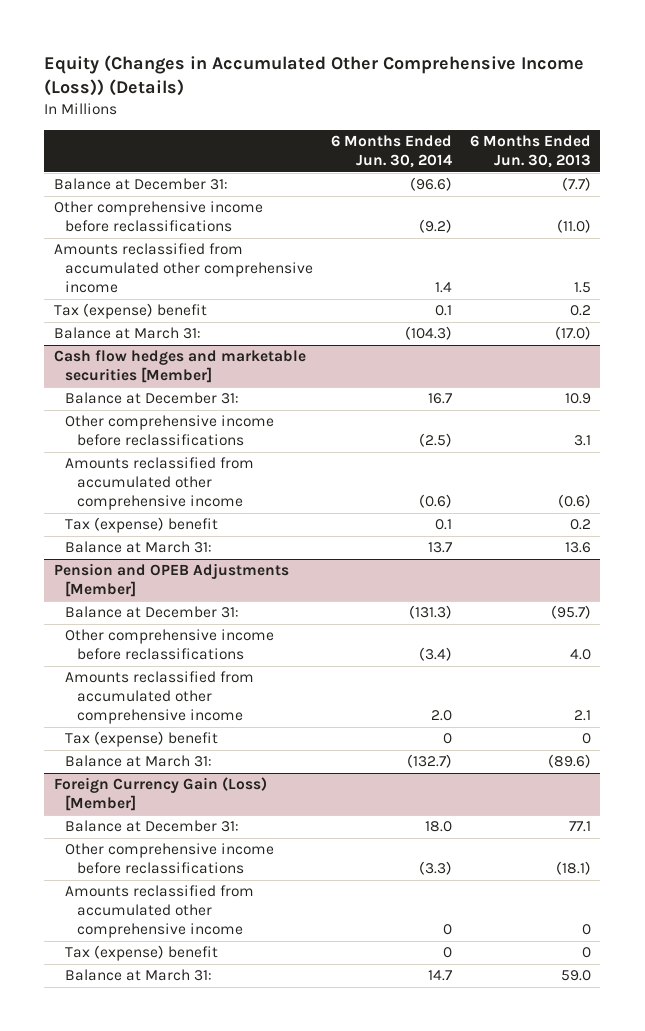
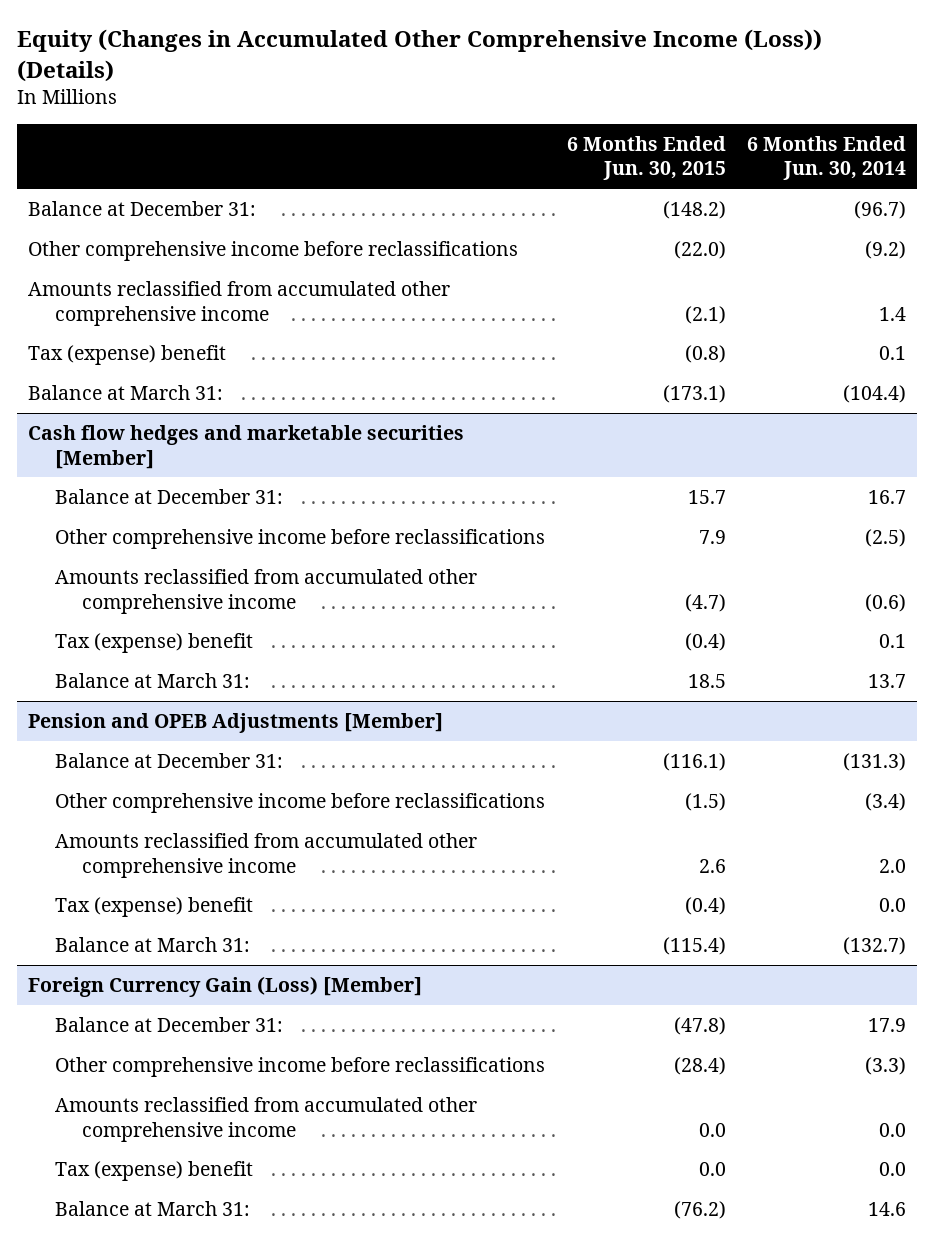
[470,135,592,169] 6 Months Ended Jun. 30, 2013 -> none
none -> [566,135,726,181] 6 Months Ended Jun. 30, 2015
[410,177,453,192] (96.6) -> [854,200,907,219] (96.7)
[405,326,453,341] (104.3) -> [843,384,907,403] (104.4)
[443,733,453,745] 0 -> [879,897,907,912] 0.0
[425,821,453,833] 18.0 -> [868,1017,907,1032] 17.9
[443,924,453,936] 0 -> [879,1122,907,1137] 0.0
[443,947,453,959] 0 -> [879,1161,907,1176] 0.0
[428,970,453,982] 14.7 -> [868,1201,907,1216] 14.6

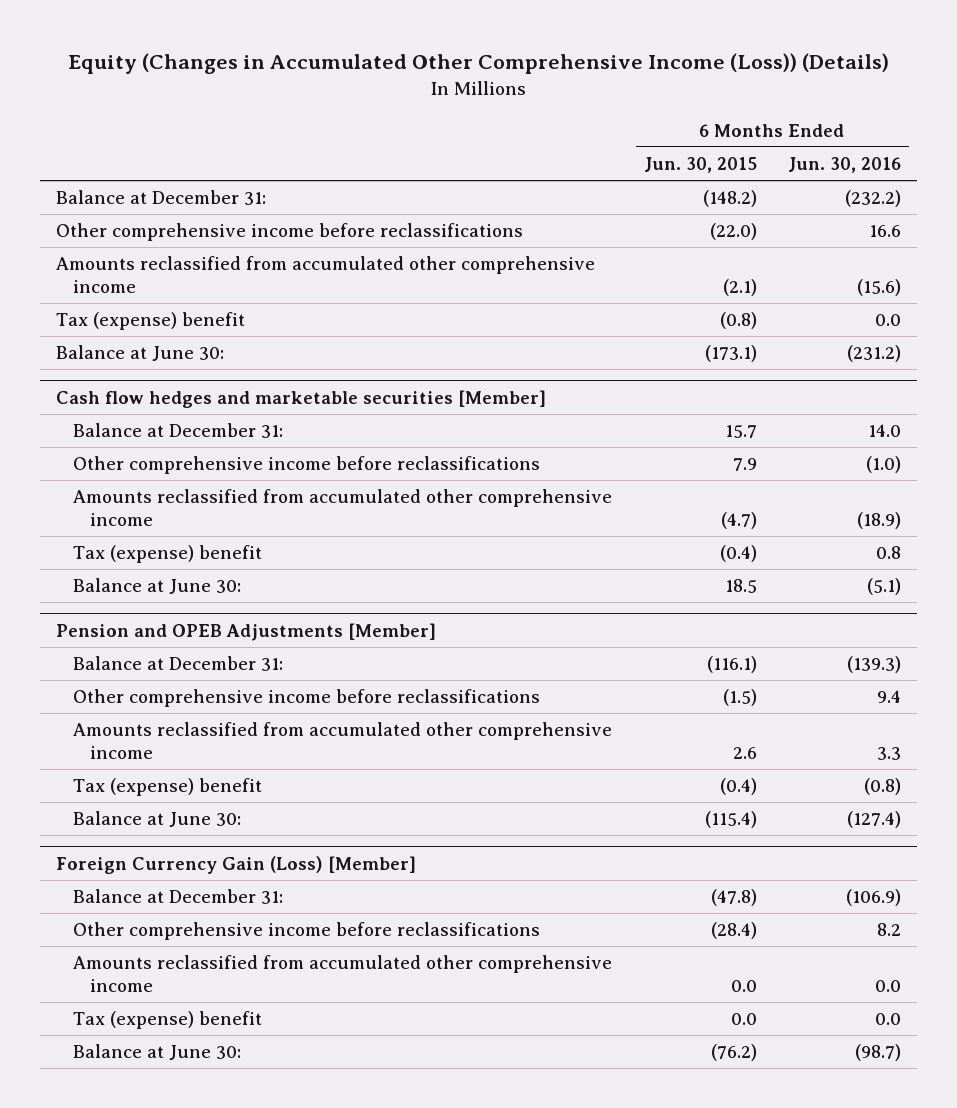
[747,135,907,181] 6 Months Ended Jun. 30, 2014 -> none
none -> [788,157,902,174] Jun. 30, 2016
[27,384,223,400] Balance at March 31: -> [56,345,225,362] Balance at June 30:
[54,672,250,688] Balance at March 31: -> [72,578,241,595] Balance at June 30:
[54,936,250,952] Balance at March 31: -> [72,811,241,828] Balance at June 30:
[54,1200,250,1216] Balance at March 31: -> [72,1044,241,1061] Balance at June 30:

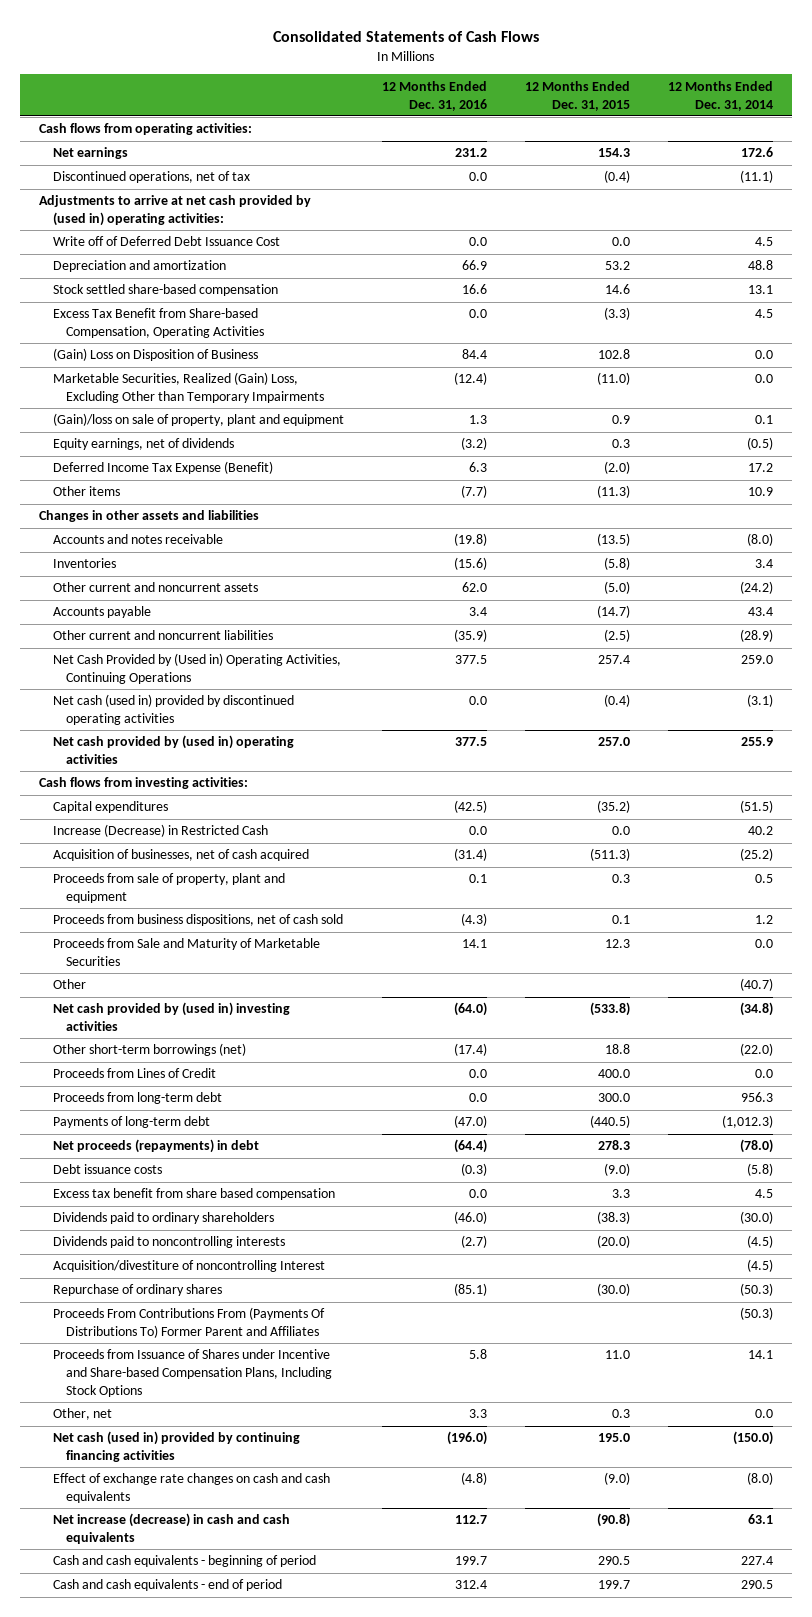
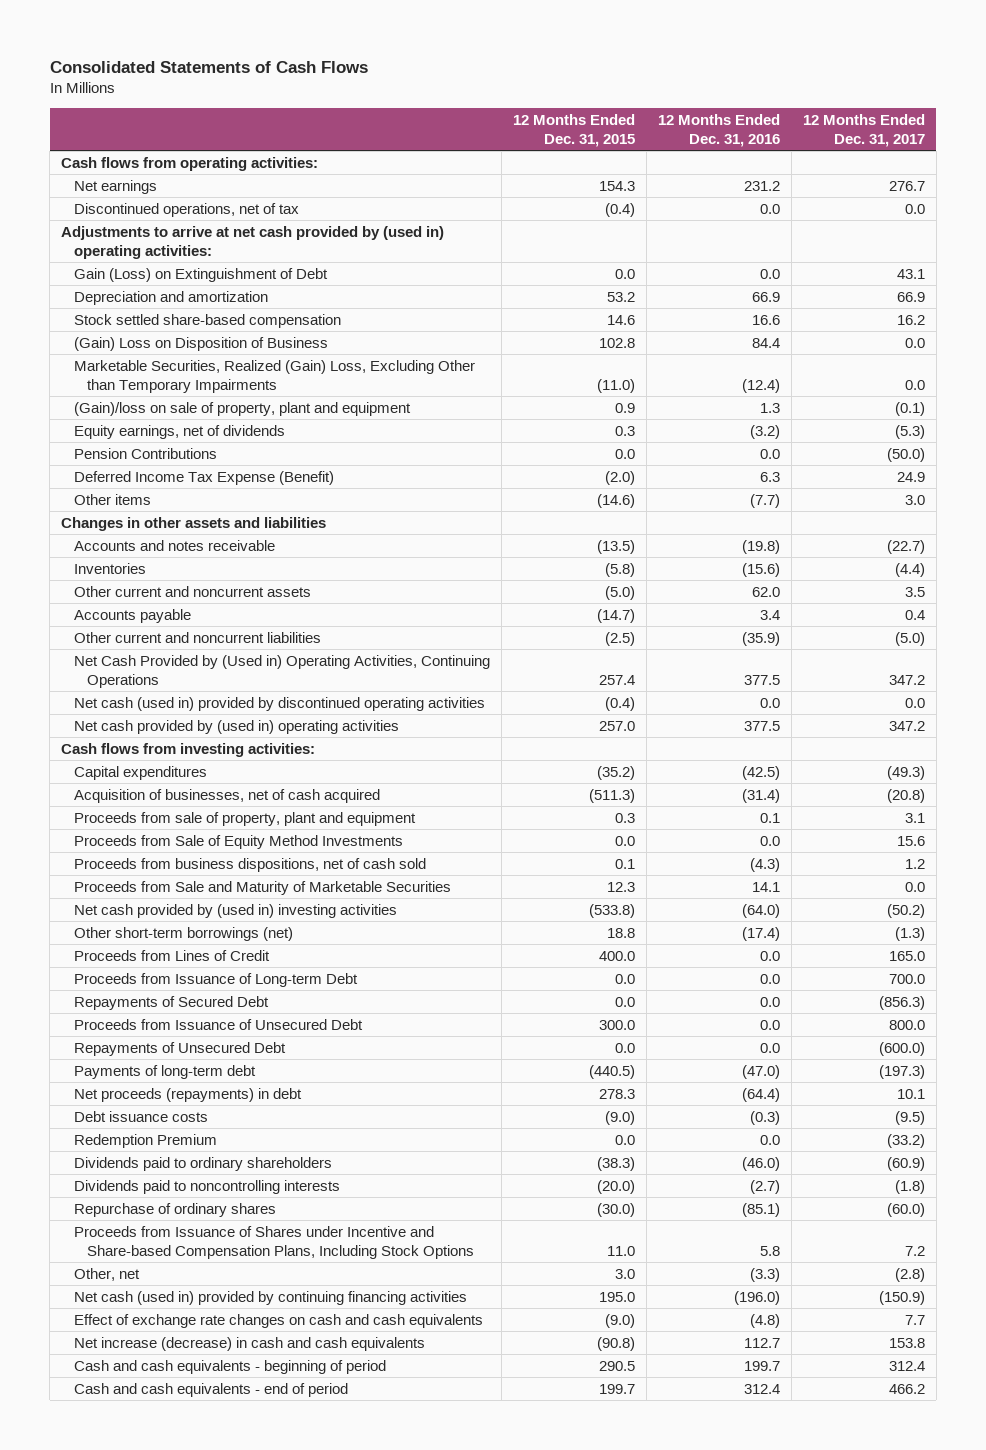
[668,80,774,111] 12 Months Ended Dec. 31, 2014 -> none
none -> [802,113,925,147] 12 Months Ended Dec. 31, 2017
[52,236,280,247] Write off of Deferred Debt Issuance Cost -> none
none -> [74,267,329,282] Gain (Loss) on Extinguishment of Debt
[52,308,265,339] Excess Tax Benefit from Share-based Compensation, Operating Activities -> none
none -> [74,447,218,459] Pension Contributions
[596,485,630,499] (11.3) -> [597,493,636,508] (14.6)
[52,824,268,838] Increase (Decrease) in Restricted Cash -> none
none -> [74,834,404,849] Proceeds from Sale of Equity Method Investments
[52,979,86,990] Other -> none
[52,1092,222,1105] Proceeds from long-term debt -> [74,972,359,987] Proceeds from Issuance of Long-term Debt
[597,1093,630,1103] 300.0 -> [615,973,636,984] 0.0
none -> [74,995,270,1010] Repayments of Secured Debt
none -> [74,1018,364,1030] Proceeds from Issuance of Unsecured Debt
none -> [74,1041,287,1056] Repayments of Unsecured Debt
[52,1188,335,1201] Excess tax benefit from share based compensation -> none
none -> [74,1133,218,1148] Redemption Premium
[52,1260,325,1273] Acquisition/divestiture of noncontrolling Interest -> none
[52,1307,325,1339] Proceeds From Contributions From (Payments Of Distributions To) Former Parent and Affiliates -> none
[468,1409,487,1419] 3.3 -> [750,1267,781,1282] (3.3)
[611,1409,630,1419] 0.3 -> [615,1268,636,1279] 3.0

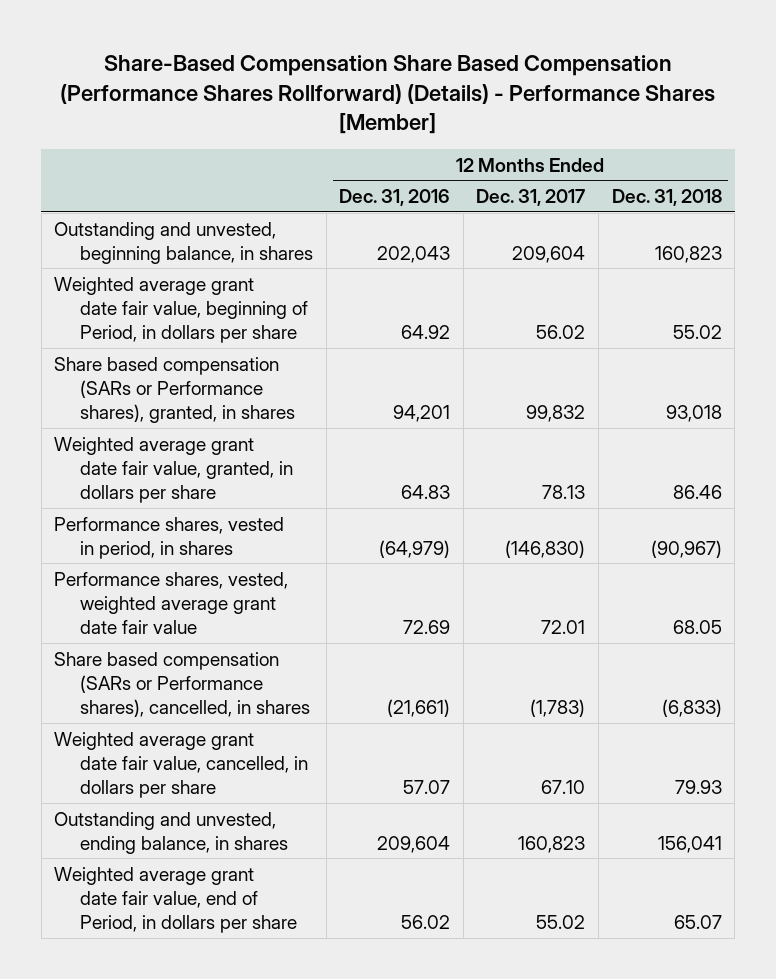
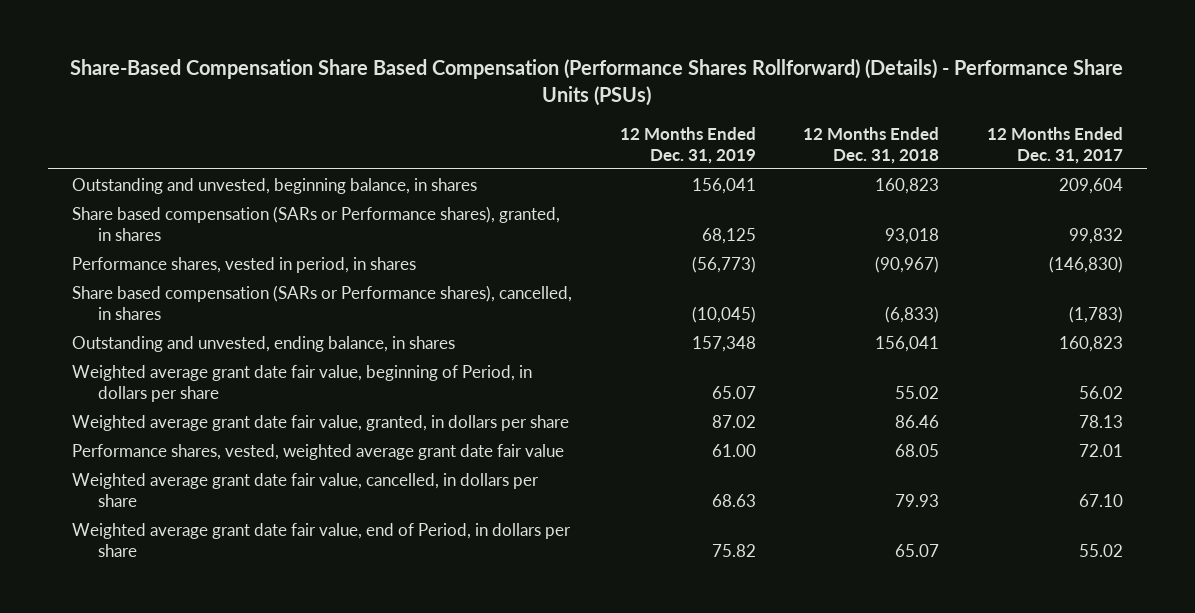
[60,54,716,135] Share-Based Compensation Share Based Compensation (Performance Shares Rollforward) (Details) - Performance Shares [Member] -> [70,58,1124,106] Share-Based Compensation Share Based Compensation (Performance Shares Rollforward) (Details) - Performance Share Units (PSUs)
[339,188,451,206] Dec. 31, 2016 -> none
none -> [619,126,756,164] 12 Months Ended Dec. 31, 2019
[54,276,308,344] Weighted average grant date fair value, beginning of Period, in dollars per share -> [72,364,533,402] Weighted average grant date fair value, beginning of Period, in dollars per share
[54,436,293,504] Weighted average grant date fair value, granted, in dollars per share -> [72,414,570,431] Weighted average grant date fair value, granted, in dollars per share
[54,571,289,635] Performance shares, vested, weighted average grant date fair value -> [72,443,565,460] Performance shares, vested, weighted average grant date fair value
[54,731,308,799] Weighted average grant date fair value, cancelled, in dollars per share -> [72,472,540,507] Weighted average grant date fair value, cancelled, in dollars per share

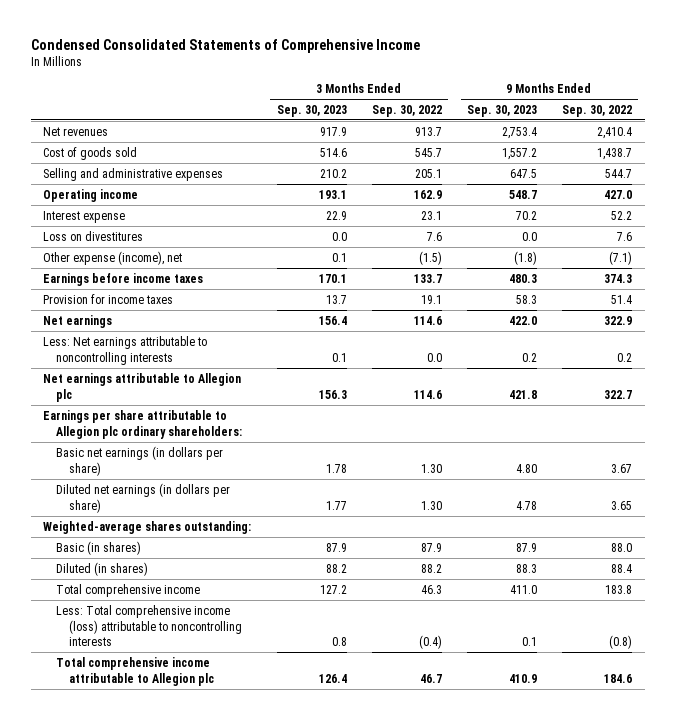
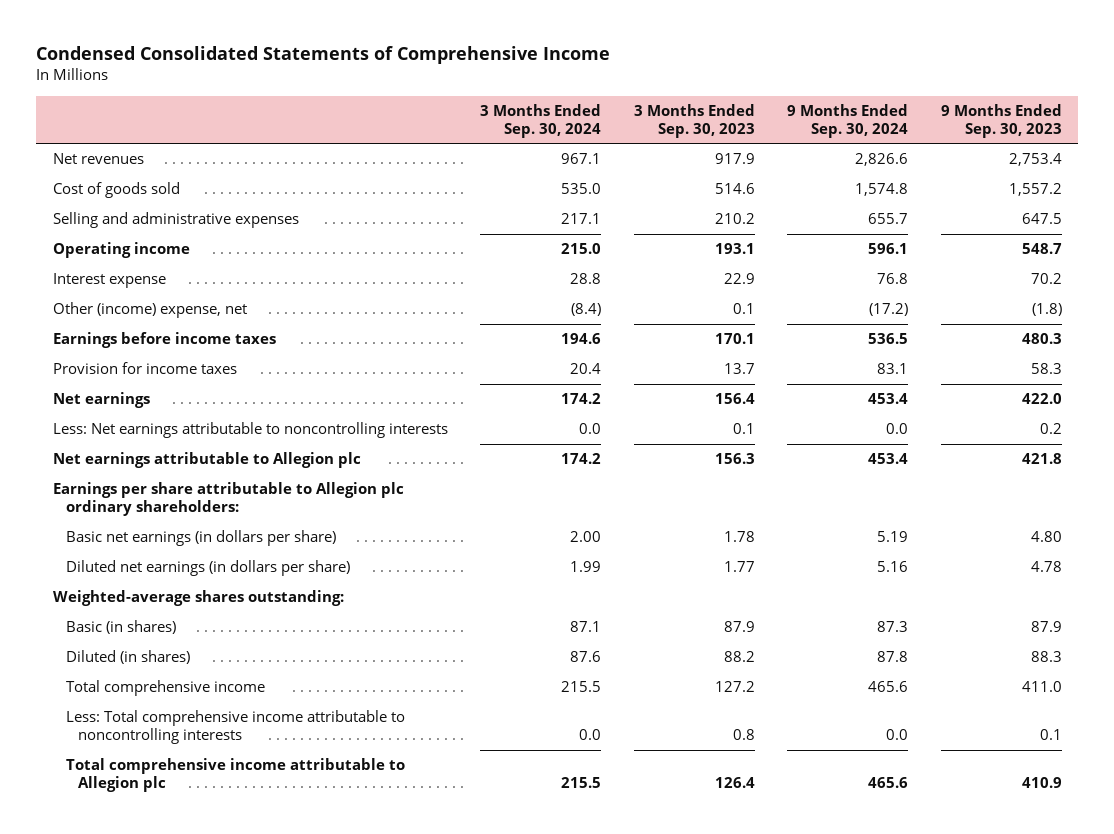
[371,104,442,117] Sep. 30, 2022 -> none
[562,104,633,117] Sep. 30, 2022 -> none
none -> [480,103,602,139] 3 Months Ended Sep. 30, 2024
none -> [787,103,909,139] 9 Months Ended Sep. 30, 2024
[43,230,144,241] Loss on divestitures -> none
[43,250,183,265] Other expense (income), net -> [52,302,247,319] Other (income) expense, net
[56,604,243,647] Less: Total comprehensive income (loss) attributable to noncontrolling interests -> [65,710,405,745] Less: Total comprehensive income attributable to noncontrolling interests

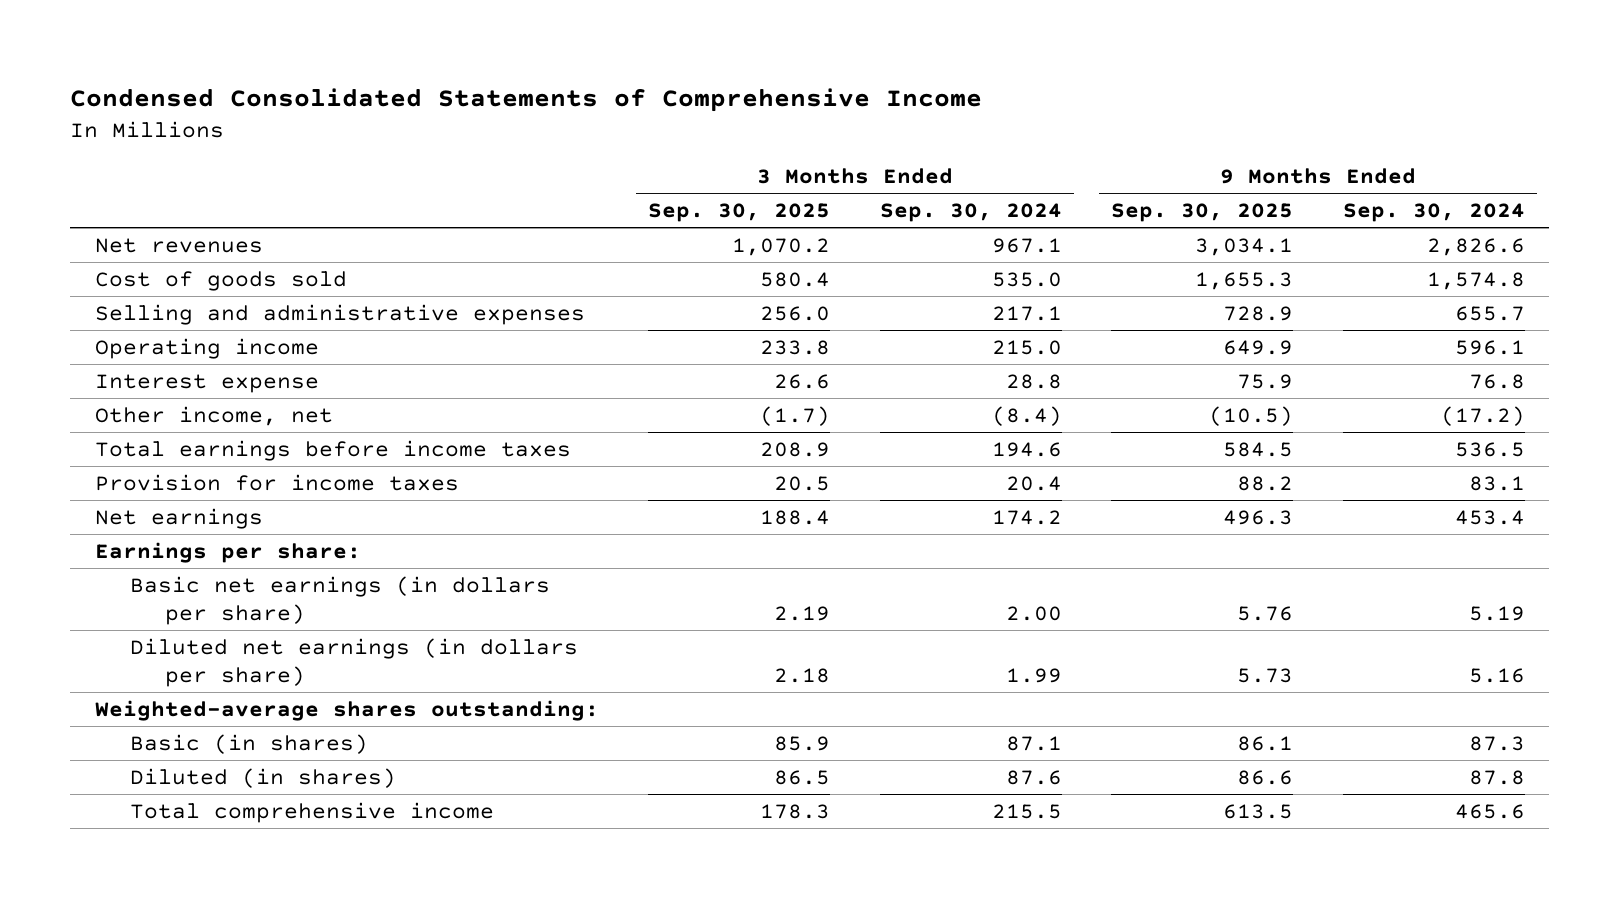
[633,103,755,139] 3 Months Ended Sep. 30, 2023 -> none
[940,103,1062,139] 9 Months Ended Sep. 30, 2023 -> none
none -> [648,203,831,223] Sep. 30, 2025
none -> [1111,203,1294,223] Sep. 30, 2025
[52,302,247,319] Other (income) expense, net -> [95,405,334,426] Other income, net
[52,332,276,349] Earnings before income taxes -> [95,439,572,461] Total earnings before income taxes
[52,422,448,439] Less: Net earnings attributable to noncontrolling interests -> none
[52,452,361,469] Net earnings attributable to Allegion plc -> none
[52,482,404,517] Earnings per share attributable to Allegion plc ordinary shareholders: -> [95,541,362,563] Earnings per share:
[65,710,405,745] Less: Total comprehensive income attributable to noncontrolling interests -> none
[65,758,405,793] Total comprehensive income attributable to Allegion plc -> none

